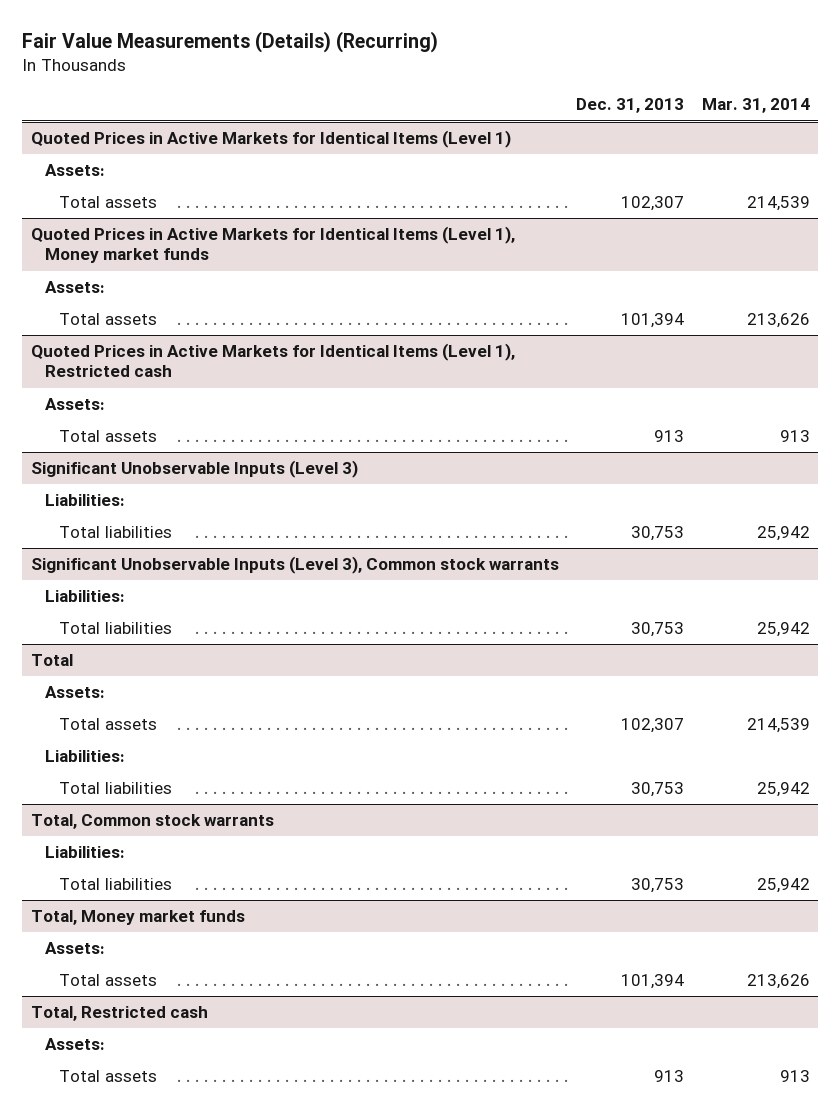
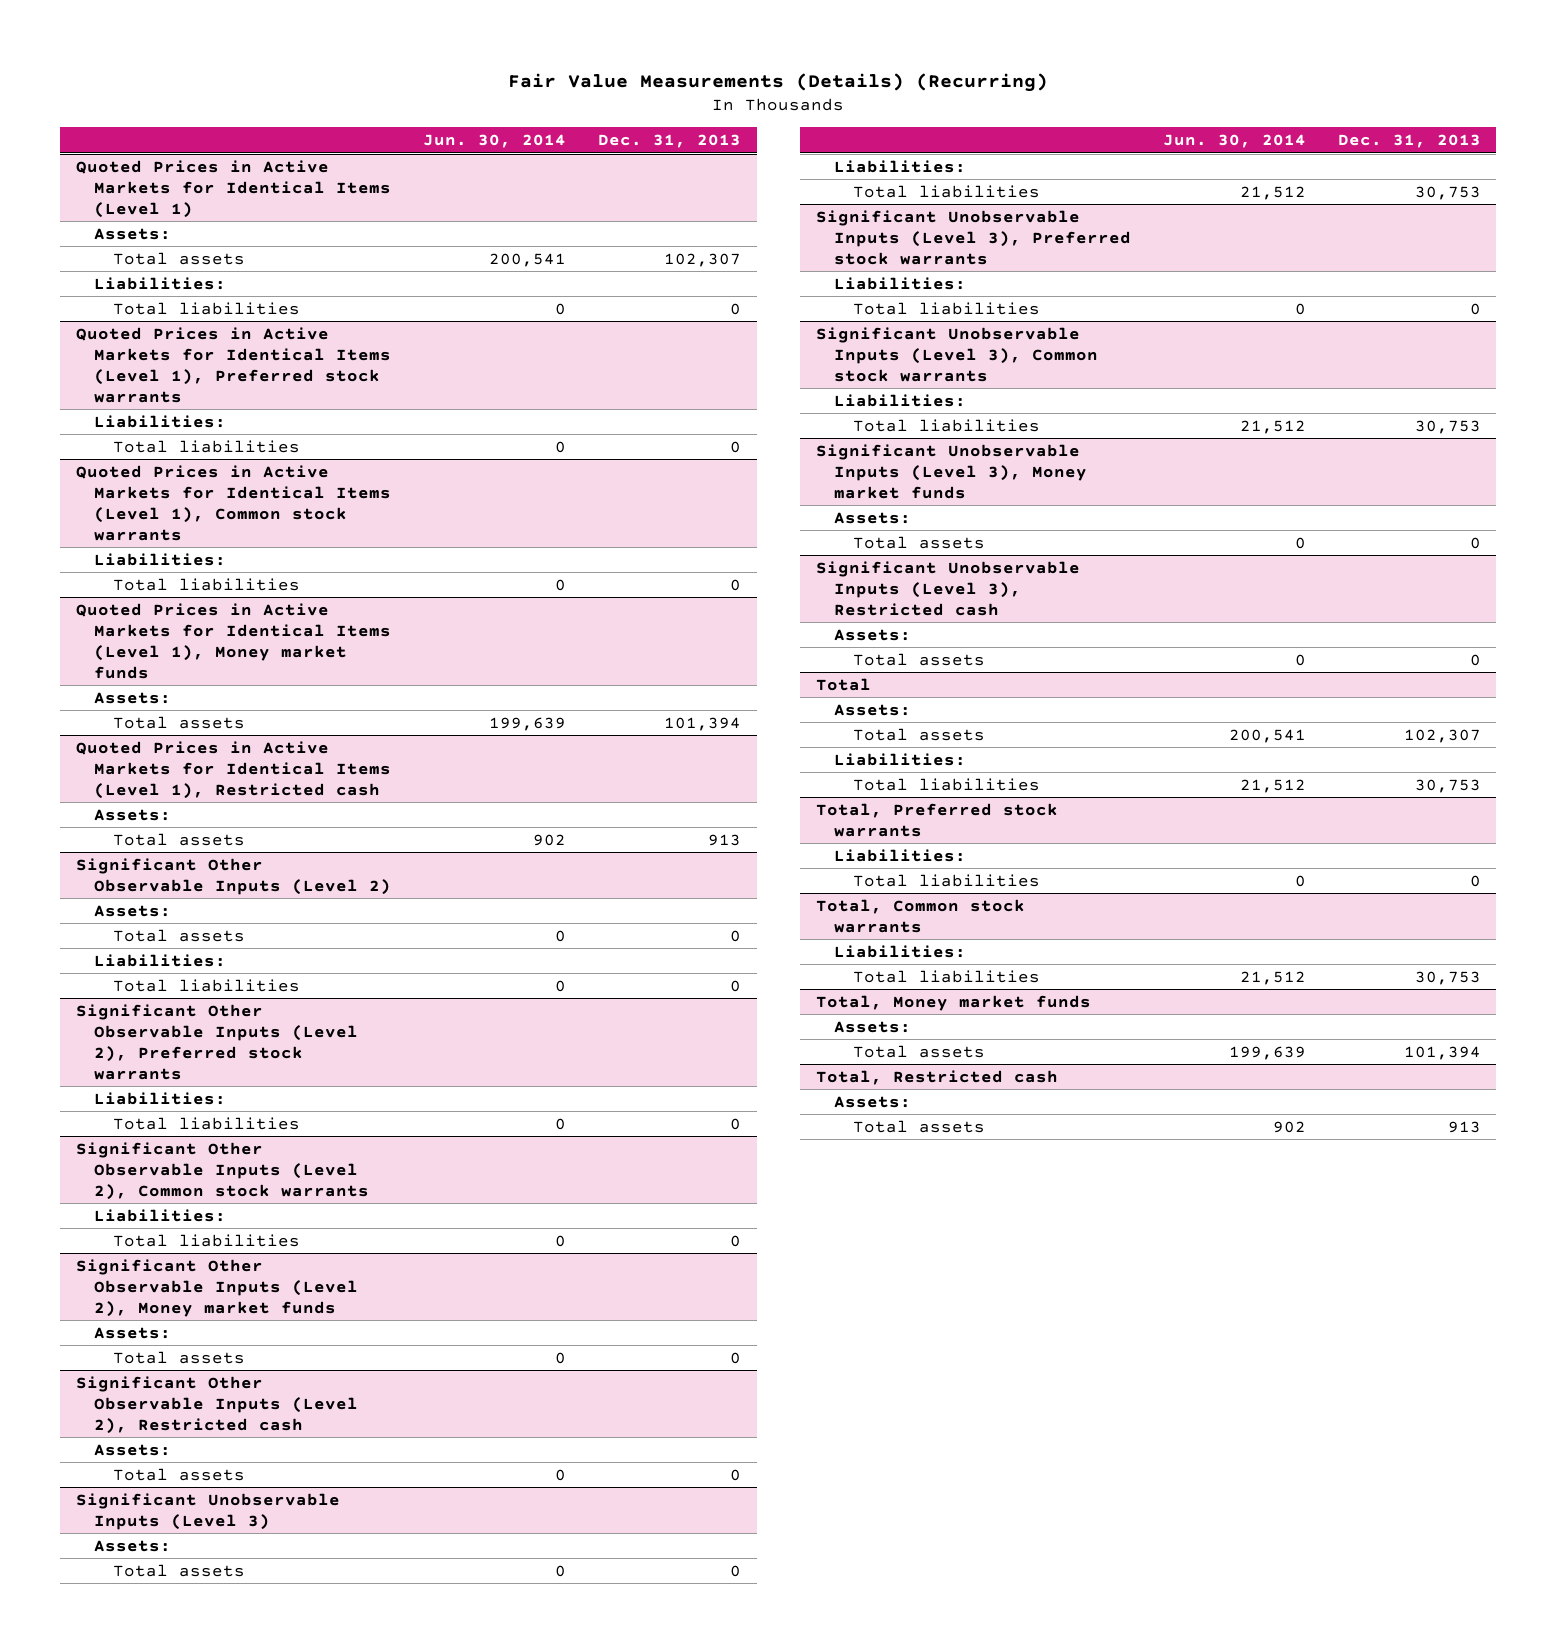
[701,98,810,114] Mar. 31, 2014 -> none
none -> [423,133,567,148] Jun. 30, 2014
none -> [94,276,227,290] Liabilities:
none -> [113,301,301,315] Total liabilities
none -> [75,326,392,403] Quoted Prices in Active Markets for Identical Items (Level 1), Preferred stock warrants
none -> [94,414,227,428] Liabilities:
none -> [113,439,301,453] Total liabilities
none -> [75,464,392,541] Quoted Prices in Active Markets for Identical Items (Level 1), Common stock warrants
none -> [94,552,227,566] Liabilities:
none -> [113,577,301,591] Total liabilities
none -> [75,857,392,895] Significant Other Observable Inputs (Level 2)
none -> [94,904,172,917] Assets:
none -> [113,928,246,942] Total assets
none -> [94,953,227,967] Liabilities:
none -> [113,978,301,992] Total liabilities
none -> [75,1003,359,1080] Significant Other Observable Inputs (Level 2), Preferred stock warrants
none -> [94,1091,227,1105] Liabilities:
none -> [113,1116,301,1130] Total liabilities
none -> [75,1141,370,1200] Significant Other Observable Inputs (Level 2), Common stock warrants
none -> [94,1208,227,1222] Liabilities:
none -> [113,1233,301,1247] Total liabilities
none -> [75,1258,359,1317] Significant Other Observable Inputs (Level 2), Money market funds
none -> [94,1326,172,1339] Assets:
none -> [113,1350,246,1364] Total assets
none -> [75,1375,359,1434] Significant Other Observable Inputs (Level 2), Restricted cash
none -> [94,1443,172,1456] Assets:
none -> [113,1467,246,1481] Total assets
none -> [94,1539,172,1552] Assets:
none -> [113,1563,246,1577] Total assets
none -> [815,209,1132,265] Significant Unobservable Inputs (Level 3), Preferred stock warrants
none -> [834,276,967,290] Liabilities:
none -> [853,301,1041,315] Total liabilities
none -> [815,443,1088,499] Significant Unobservable Inputs (Level 3), Money market funds
none -> [834,511,912,524] Assets:
none -> [853,535,986,549] Total assets
none -> [815,560,1080,616] Significant Unobservable Inputs (Level 3), Restricted cash
none -> [834,628,912,641] Assets:
none -> [853,652,986,666] Total assets
none -> [815,802,1058,837] Total, Preferred stock warrants
none -> [834,848,967,862] Liabilities:
none -> [853,873,1041,887] Total liabilities

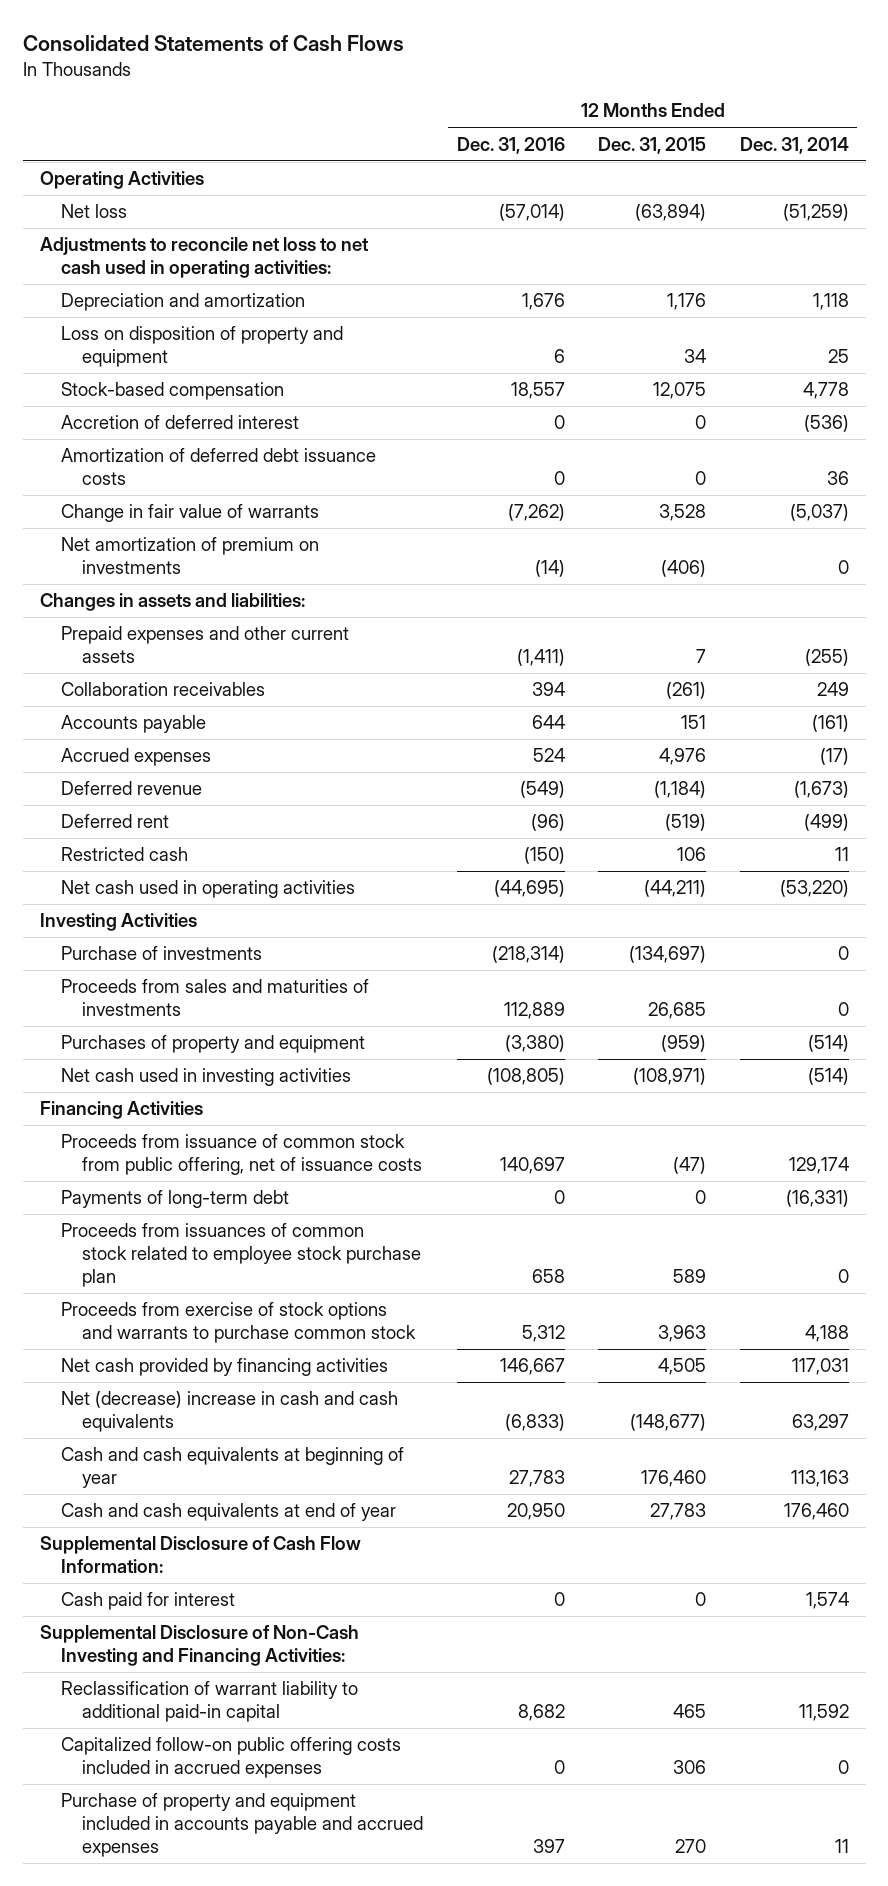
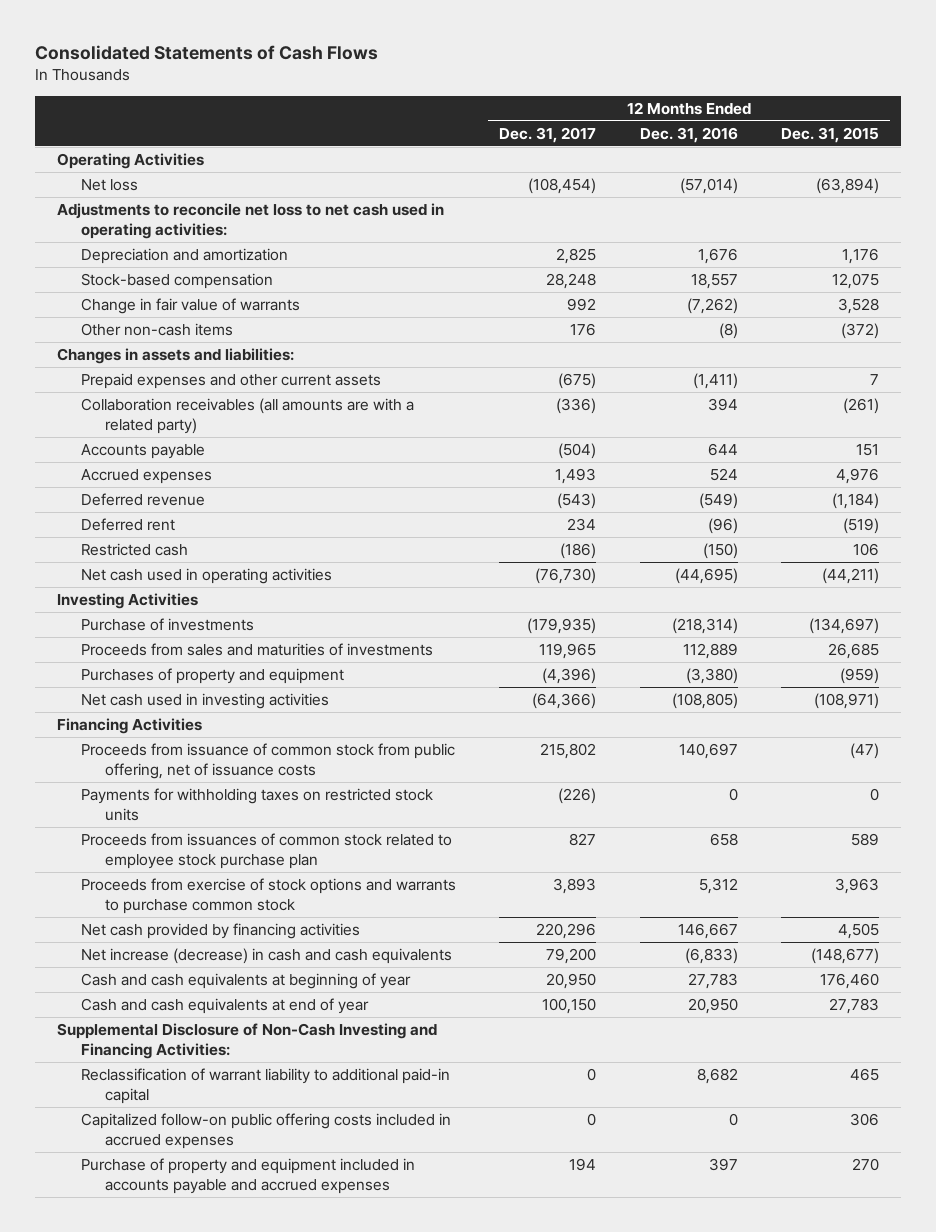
[739,136,849,154] Dec. 31, 2014 -> none
none -> [499,126,597,143] Dec. 31, 2017
[60,326,343,368] Loss on disposition of property and equipment -> none
[60,415,299,430] Accretion of deferred interest -> none
[60,448,376,486] Amortization of deferred debt issuance costs -> none
[60,537,319,575] Net amortization of premium on investments -> none
none -> [80,322,233,336] Other non-cash items
[60,682,265,697] Collaboration receivables -> [80,397,414,434] Collaboration receivables (all amounts are with a related party)
[60,1190,289,1209] Payments of long-term debt -> none
none -> [80,787,433,821] Payments for withholding taxes on restricted stock units
[60,1391,398,1433] Net (decrease) increase in cash and cash equivalents -> [80,947,452,964] Net increase (decrease) in cash and cash equivalents
[39,1536,361,1574] Supplemental Disclosure of Cash Flow Information: -> none
[60,1592,235,1611] Cash paid for interest -> none

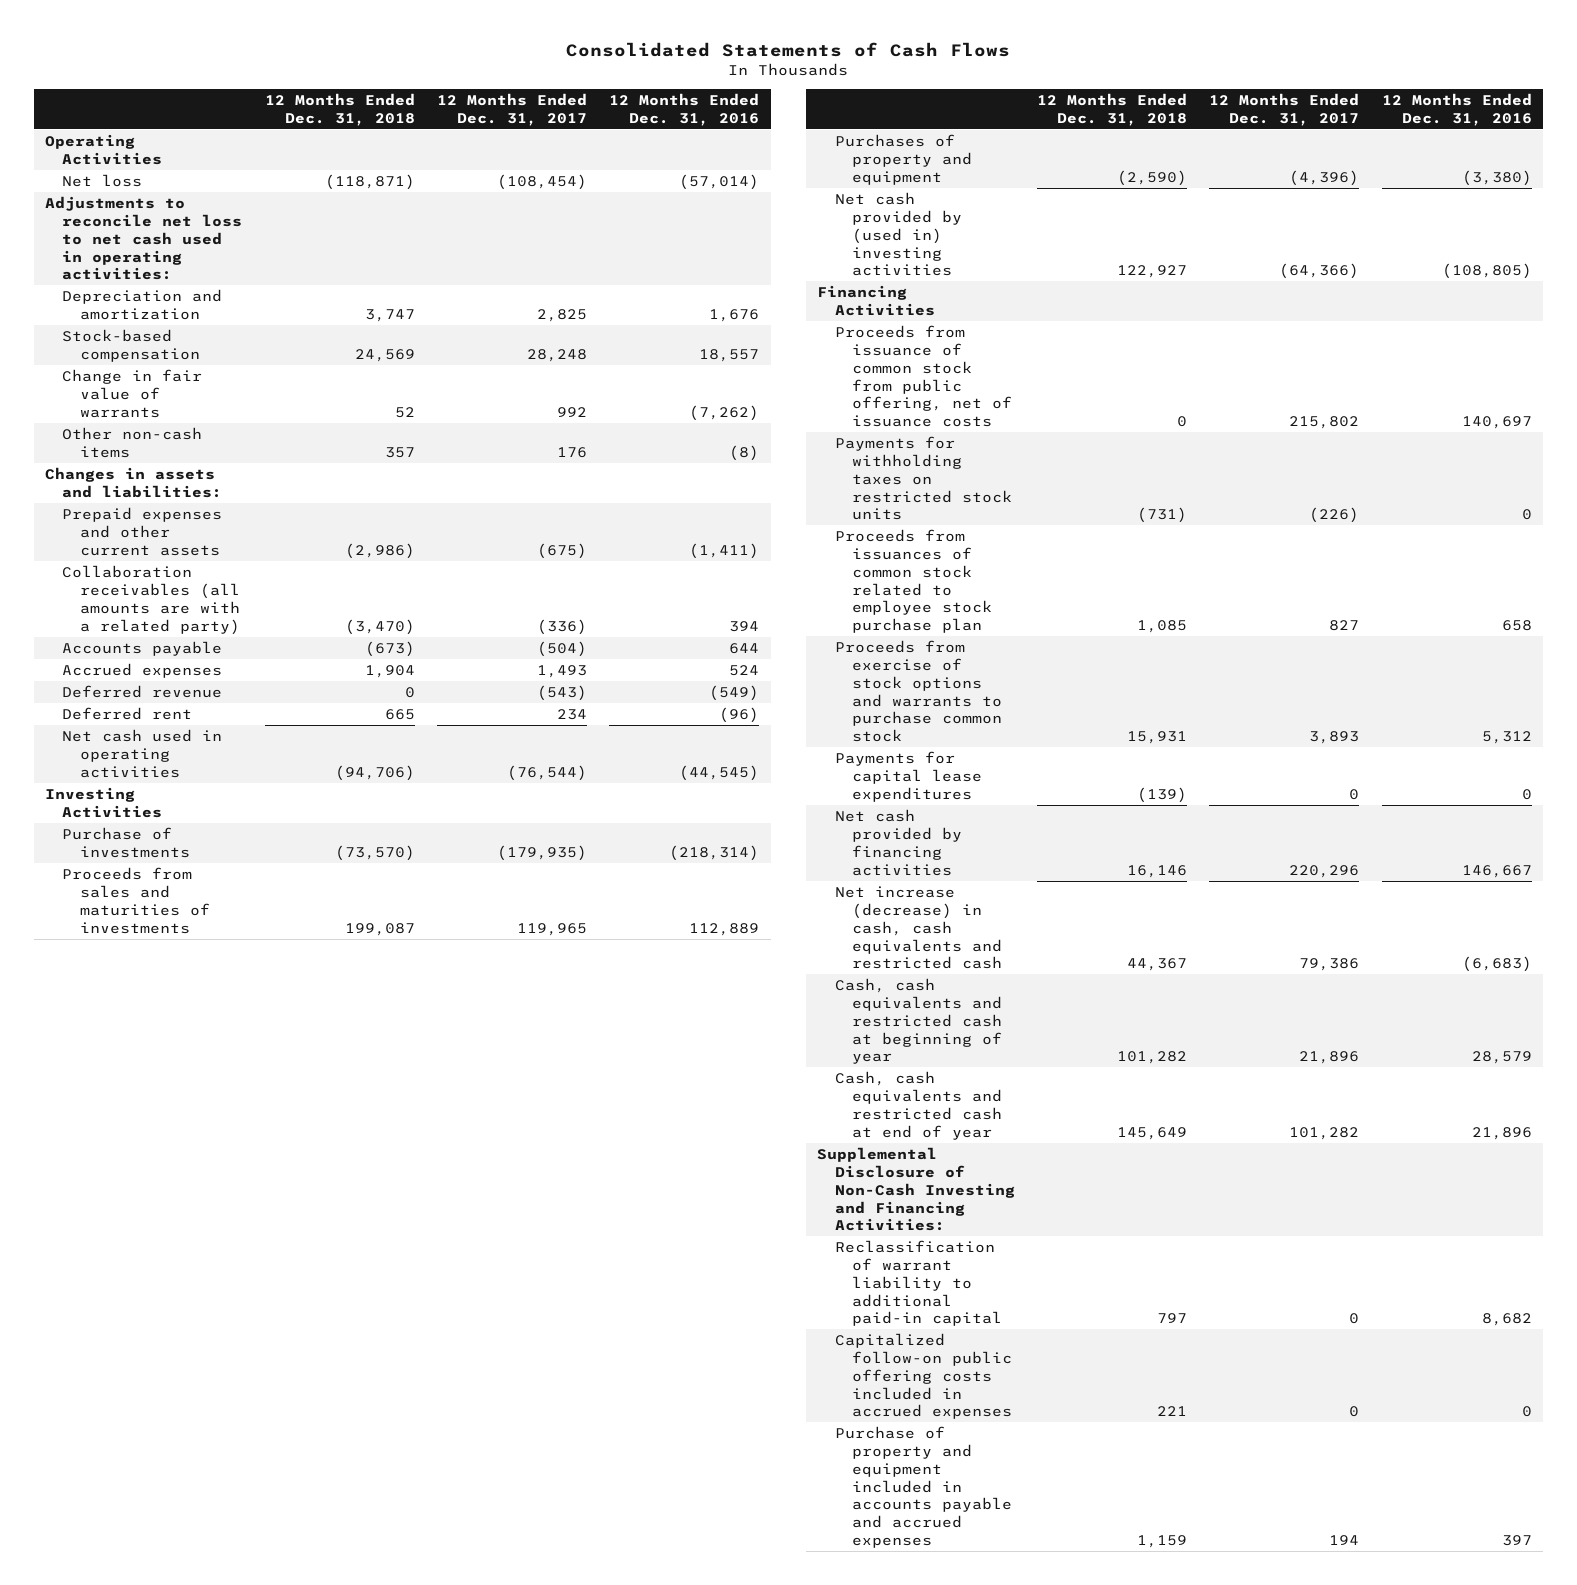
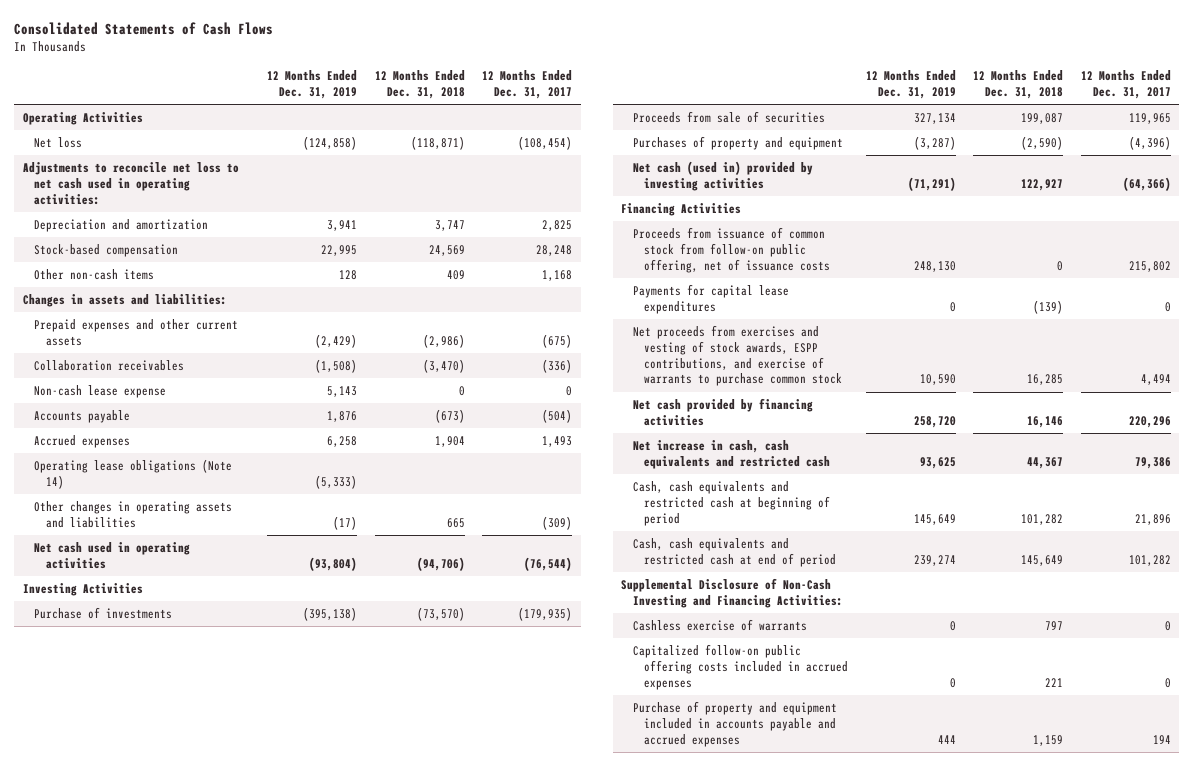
[609,92,760,126] 12 Months Ended Dec. 31, 2016 -> none
none -> [267,70,358,100] 12 Months Ended Dec. 31, 2019
[62,368,203,418] Change in fair value of warrants -> none
[384,446,415,458] 357 -> [446,270,465,281] 409
[556,446,587,458] 176 -> [542,270,573,282] 1,168
[62,564,240,635] Collaboration receivables (all amounts are with a related party) -> [34,360,185,372] Collaboration receivables
none -> [34,385,167,399] Non-cash lease expense
[62,684,223,698] Deferred revenue -> none
[62,706,193,720] Deferred rent -> none
none -> [34,459,233,489] Operating lease obligations (Note 14)
none -> [34,501,233,528] Other changes in operating assets and liabilities
[62,866,210,934] Proceeds from sales and maturities of investments -> [632,111,825,124] Proceeds from sale of securities
[834,191,962,277] Net cash provided by (used in) investing activities -> [632,161,813,191] Net cash (used in) provided by investing activities
[834,435,1012,521] Payments for withholding taxes on restricted stock units -> none
[834,528,992,634] Proceeds from issuances of common stock related to employee stock purchase plan -> none
[834,639,1002,743] Proceeds from exercise of stock options and warrants to purchase common stock -> none
[834,324,1012,428] Proceeds from issuance of common stock from public offering, net of issuance costs -> [632,227,831,273] Proceeds from issuance of common stock from follow-on public offering, net of issuance costs
none -> [632,325,843,387] Net proceeds from exercises and vesting of stock awards, ESPP contributions, and exercise of warrants to purchase common stock
[834,885,1002,970] Net increase (decrease) in cash, cash equivalents and restricted cash -> [632,440,831,469] Net increase in cash, cash equivalents and restricted cash
[834,977,1002,1065] Cash, cash equivalents and restricted cash at beginning of year -> [632,481,831,526] Cash, cash equivalents and restricted cash at beginning of period
[834,1070,1002,1140] Cash, cash equivalents and restricted cash at end of year -> [632,538,837,567] Cash, cash equivalents and restricted cash at end of period
[834,1239,1002,1327] Reclassification of warrant liability to additional paid-in capital -> [632,619,807,632] Cashless exercise of warrants

